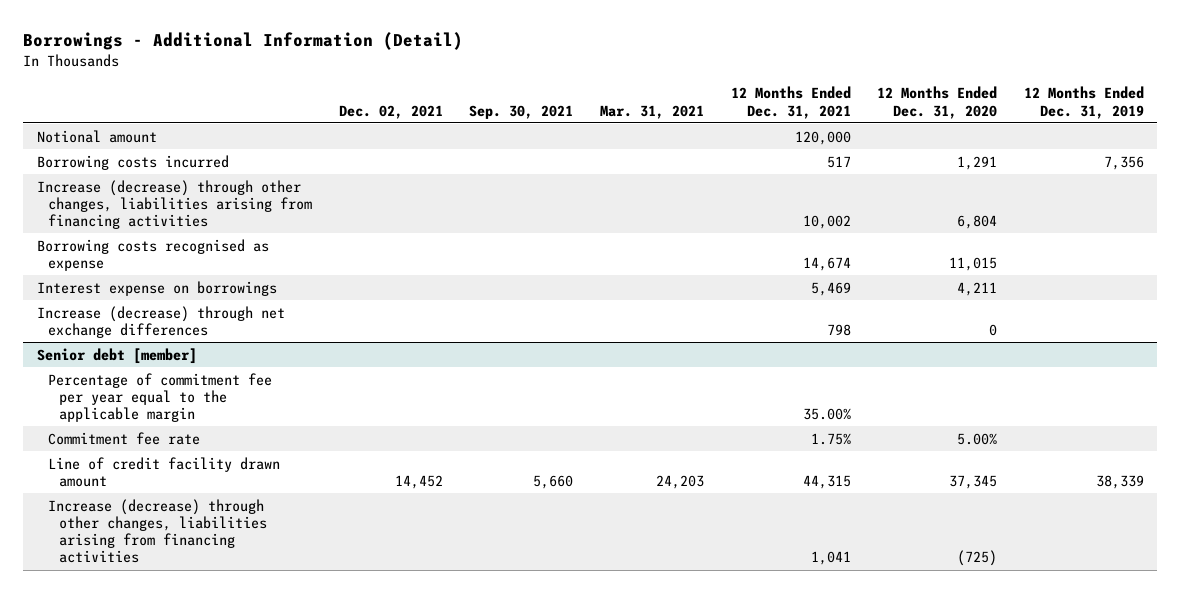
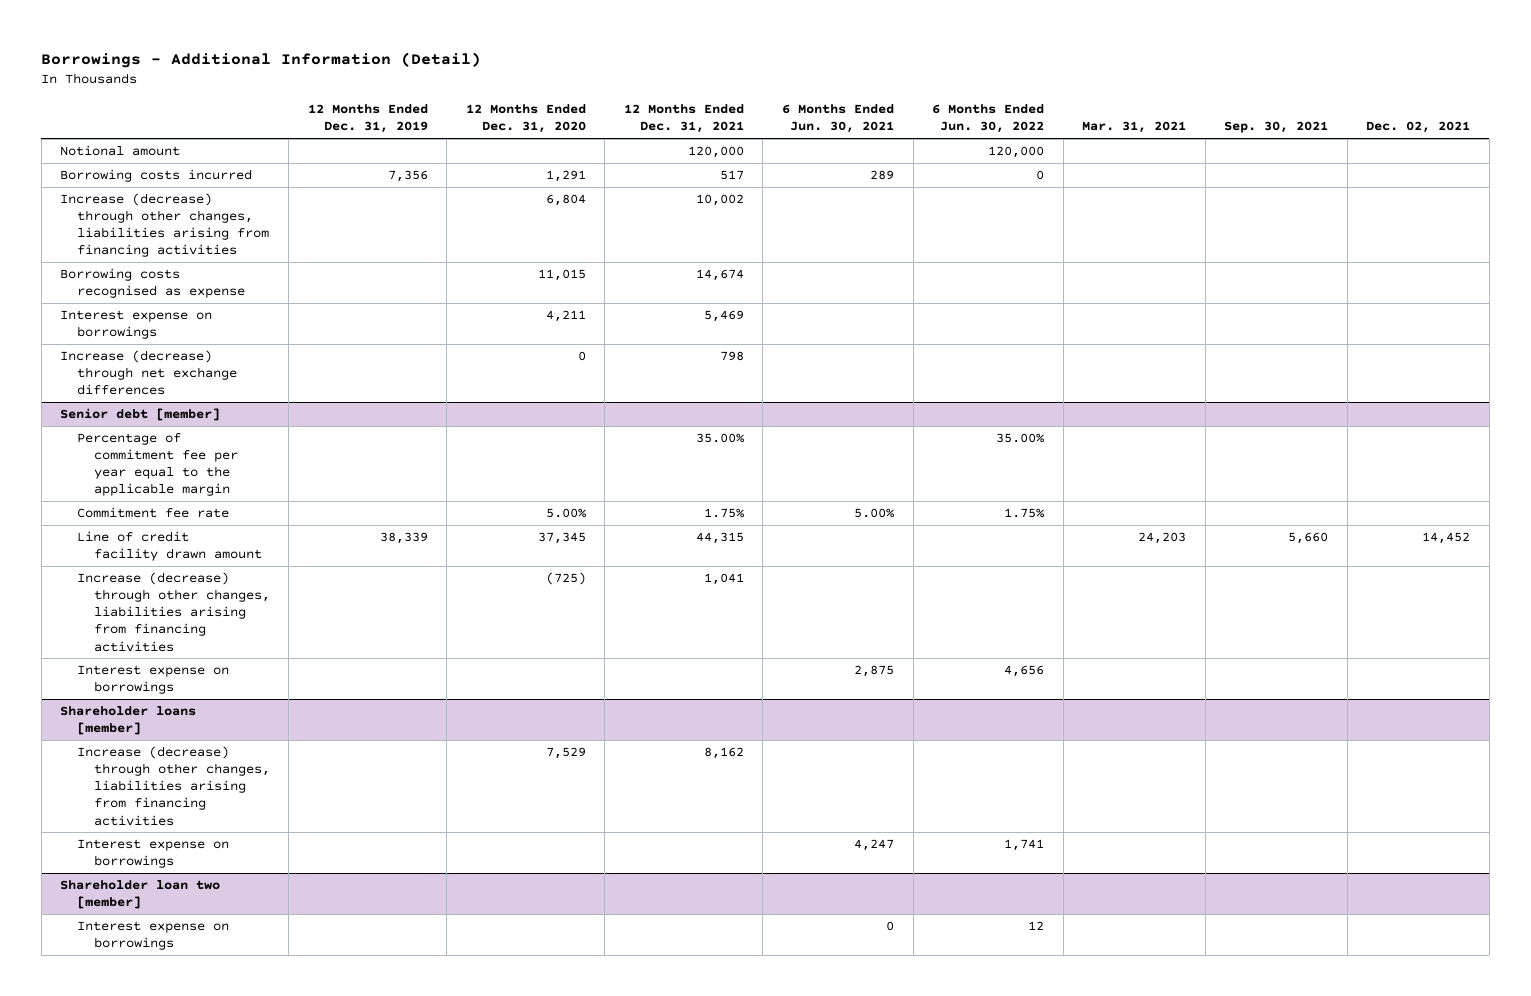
none -> [781,104,894,134] 6 Months Ended Jun. 30, 2021
none -> [932,104,1045,134] 6 Months Ended Jun. 30, 2022
none -> [77,665,230,695] Interest expense on borrowings
none -> [60,706,197,736] Shareholder loans [member]
none -> [77,746,270,826] Increase (decrease) through other changes, liabilities arising from financing activities
none -> [77,839,230,869] Interest expense on borrowings
none -> [60,880,221,910] Shareholder loan two [member]
none -> [77,921,230,951] Interest expense on borrowings

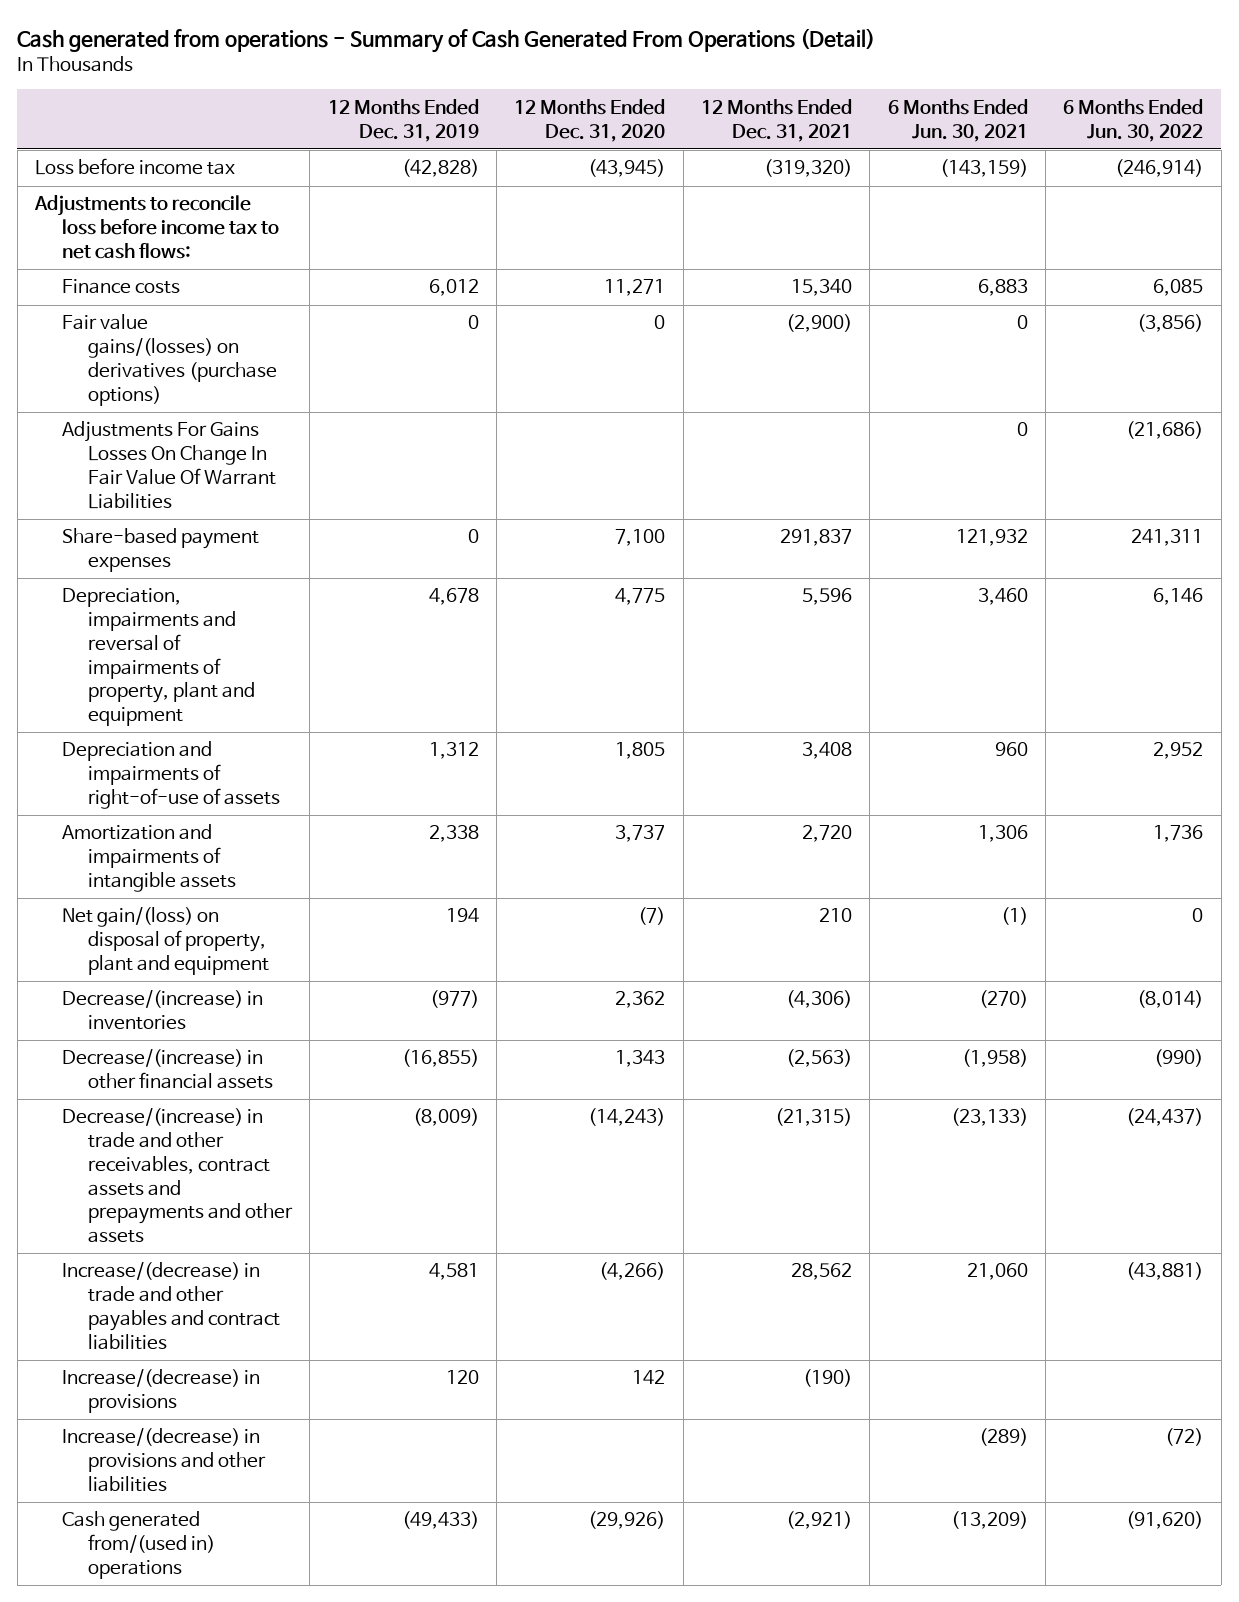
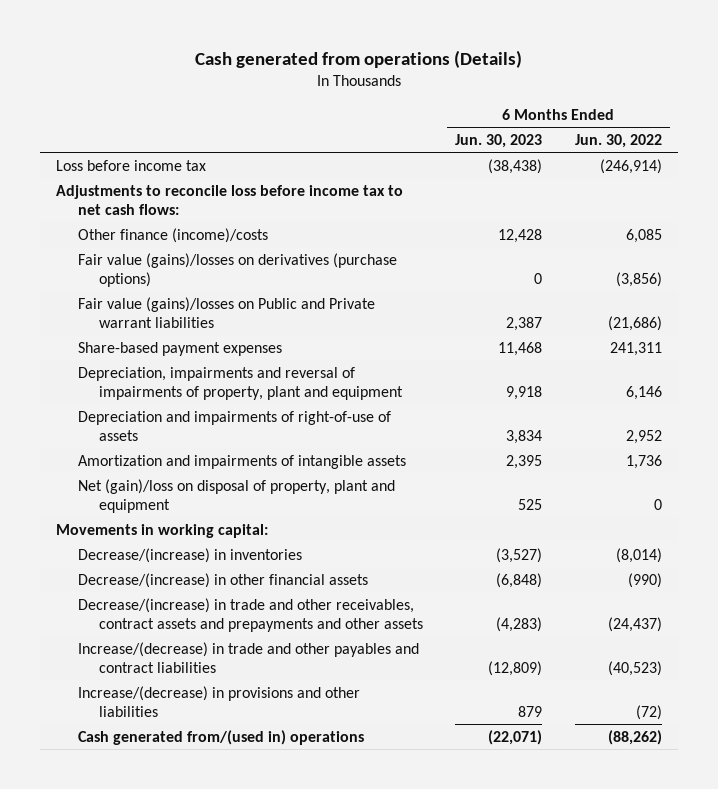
[17,28,876,54] Cash generated from operations - Summary of Cash Generated From Operations (Detail) -> [194,49,522,68] Cash generated from operations (Details)
[327,98,479,142] 12 Months Ended Dec. 31, 2019 -> none
[514,98,666,142] 12 Months Ended Dec. 31, 2020 -> none
[701,98,853,142] 12 Months Ended Dec. 31, 2021 -> none
[887,98,1028,142] 6 Months Ended Jun. 30, 2021 -> none
none -> [455,133,543,148] Jun. 30, 2023
[61,279,180,295] Finance costs -> [77,227,268,243] Other finance (income)/costs
[61,314,278,406] Fair value gains/(losses) on derivatives (purchase options) -> [77,252,397,287] Fair value (gains)/losses on derivatives (purchase options)
[61,421,277,509] Adjustments For Gains Losses On Change In Fair Value Of Warrant Liabilities -> [77,296,375,328] Fair value (gains)/losses on Public and Private warrant liabilities
[61,907,270,975] Net gain/(loss) on disposal of property, plant and equipment -> [77,478,395,513] Net (gain)/loss on disposal of property, plant and equipment
none -> [56,523,269,538] Movements in working capital:
[61,1369,260,1414] Increase/(decrease) in provisions -> none
[1126,1262,1204,1281] (43,881) -> [607,660,662,676] (40,523)
[1126,1511,1204,1530] (91,620) -> [607,729,662,745] (88,262)

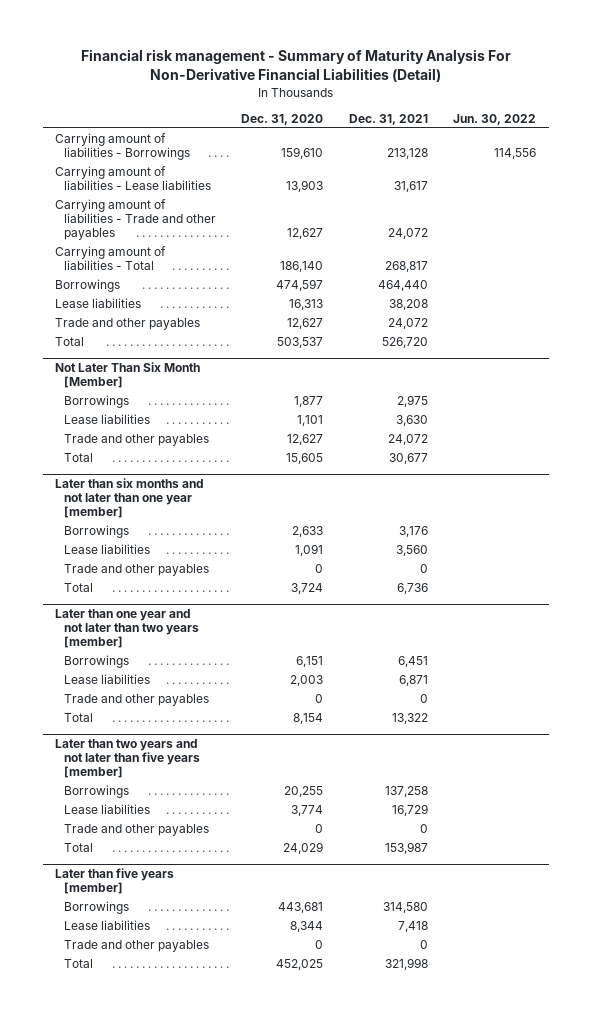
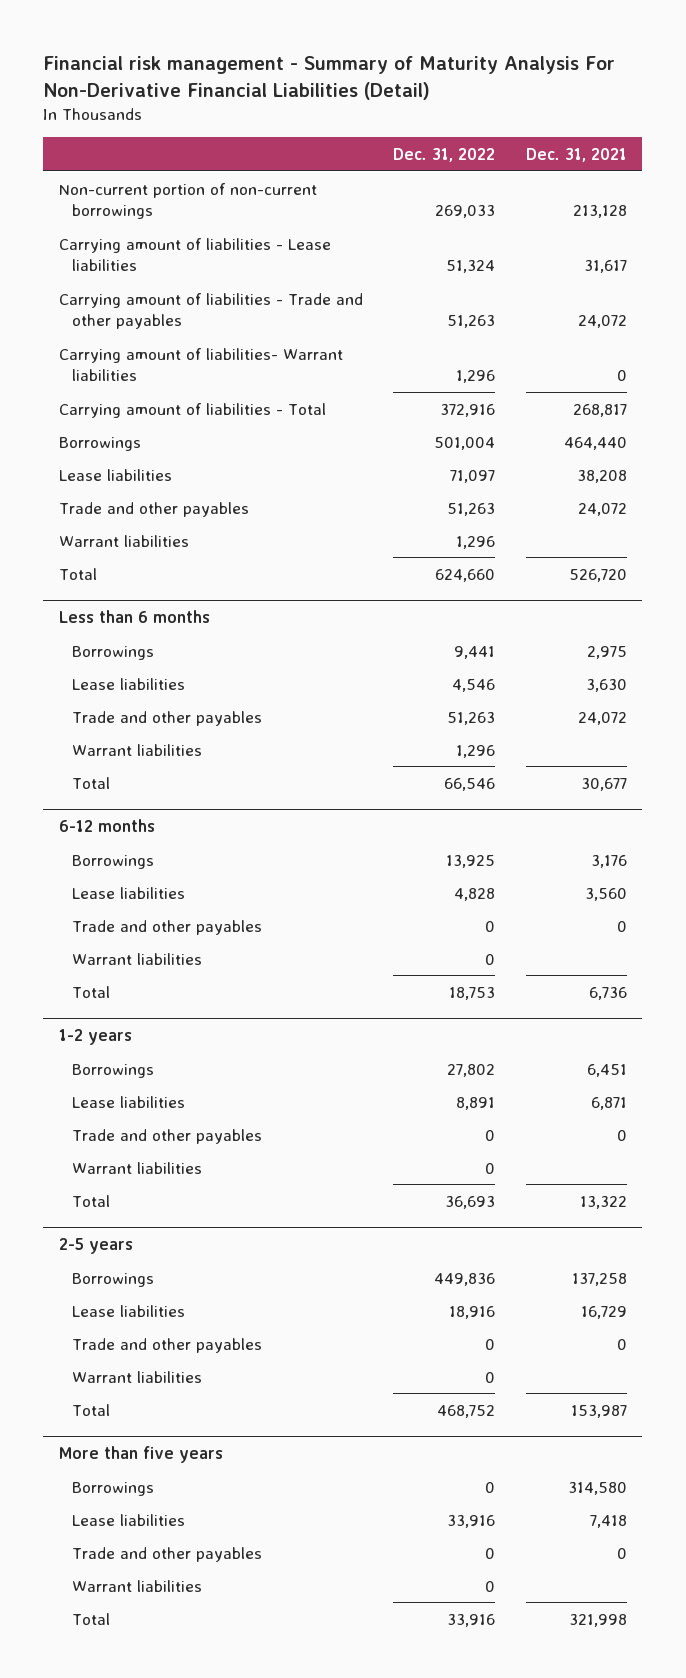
[241,113,324,125] Dec. 31, 2020 -> none
[453,113,537,125] Jun. 30, 2022 -> none
none -> [393,147,496,162] Dec. 31, 2022
[55,132,191,161] Carrying amount of liabilities - Borrowings -> [58,182,317,220] Non-current portion of non-current borrowings
none -> [58,347,343,382] Carrying amount of liabilities- Warrant liabilities
none -> [58,534,189,547] Warrant liabilities
[55,362,201,389] Not Later Than Six Month [Member] -> [58,610,210,624] Less than 6 months
none -> [72,743,203,756] Warrant liabilities
[55,478,205,519] Later than six months and not later than one year [member] -> [58,819,155,833] 6-12 months
none -> [72,952,203,965] Warrant liabilities
[55,609,200,649] Later than one year and not later than two years [member] -> [58,1029,132,1046] 1-2 years
none -> [72,1161,203,1174] Warrant liabilities
[55,739,201,779] Later than two years and not later than five years [member] -> [58,1238,133,1255] 2-5 years
none -> [72,1370,203,1383] Warrant liabilities
[55,868,175,895] Later than five years [member] -> [58,1446,223,1464] More than five years
none -> [72,1579,203,1592] Warrant liabilities

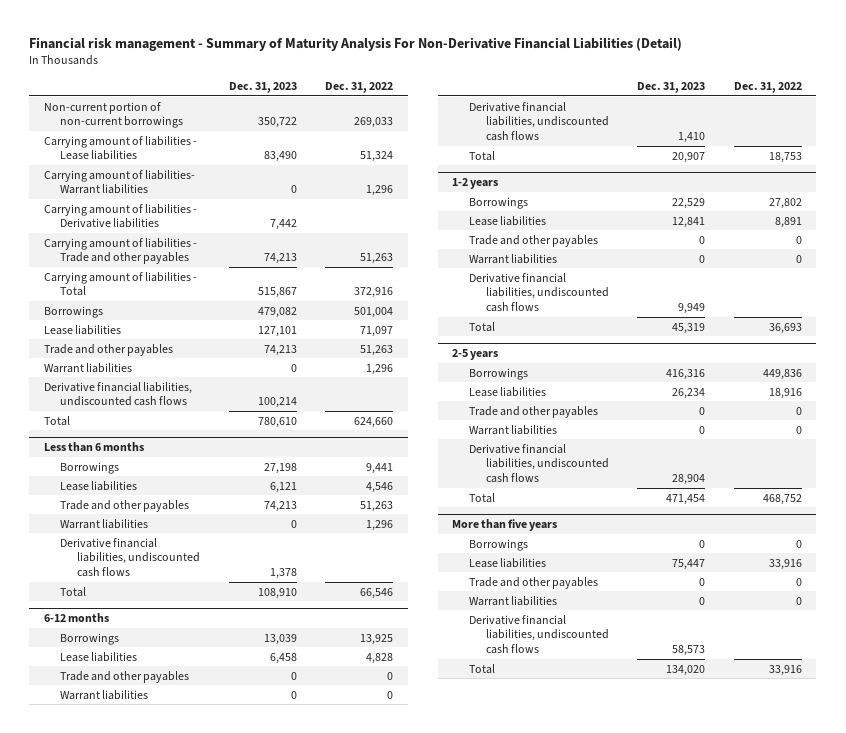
[526,147,628,162] Dec. 31, 2021 -> none
none -> [228,82,297,94] Dec. 31, 2023
none -> [43,203,197,229] Carrying amount of liabilities - Derivative liabilities
[58,292,363,330] Carrying amount of liabilities - Trade and other payables -> [43,237,197,265] Carrying amount of liabilities - Trade and other payables
none -> [43,381,192,407] Derivative financial liabilities, undiscounted cash flows
none -> [60,537,200,578] Derivative financial liabilities, undiscounted cash flows
none -> [468,101,609,142] Derivative financial liabilities, undiscounted cash flows
none -> [468,272,609,313] Derivative financial liabilities, undiscounted cash flows
none -> [468,443,609,484] Derivative financial liabilities, undiscounted cash flows
none -> [468,614,609,655] Derivative financial liabilities, undiscounted cash flows

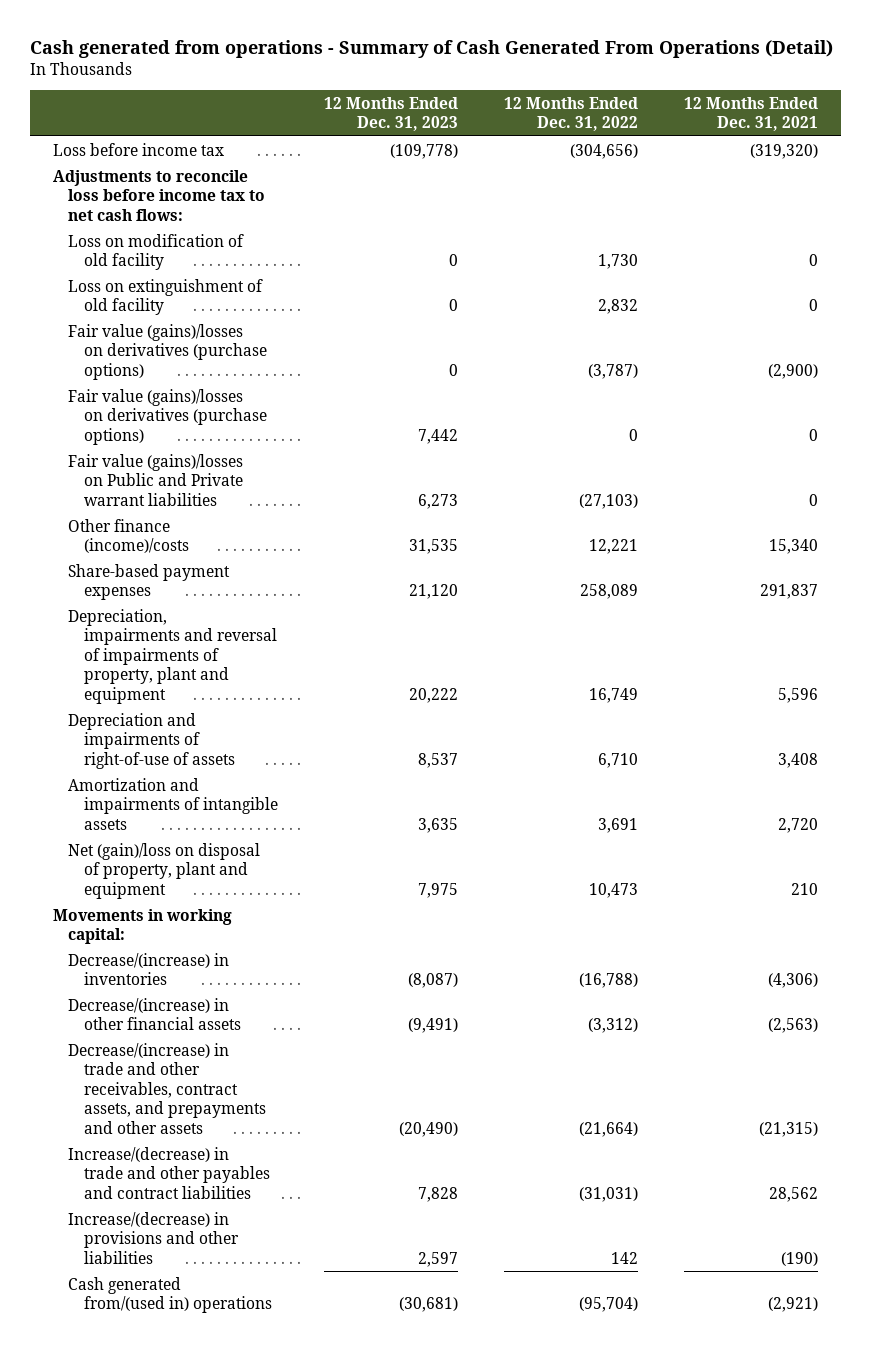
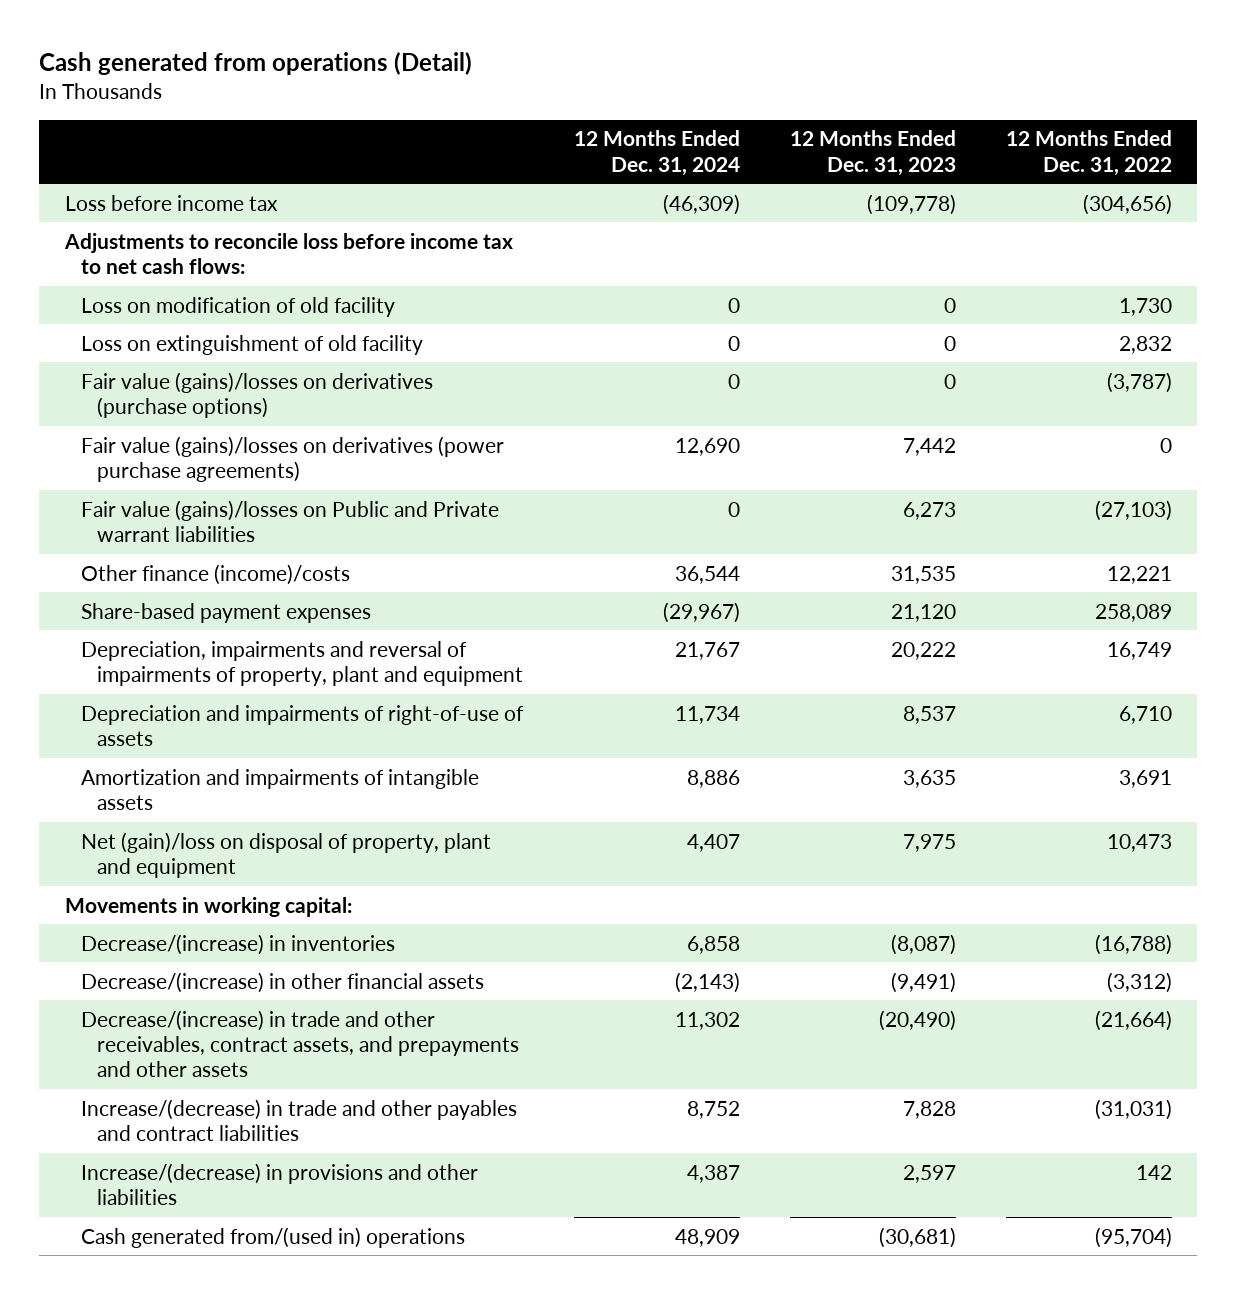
[29,39,833,58] Cash generated from operations - Summary of Cash Generated From Operations (Detail) -> [39,52,473,76] Cash generated from operations (Detail)
[684,96,819,132] 12 Months Ended Dec. 31, 2021 -> none
none -> [573,130,740,176] 12 Months Ended Dec. 31, 2024
[68,388,267,445] Fair value (gains)/losses on derivatives (purchase options) -> [80,435,504,482] Fair value (gains)/losses on derivatives (power purchase agreements)

